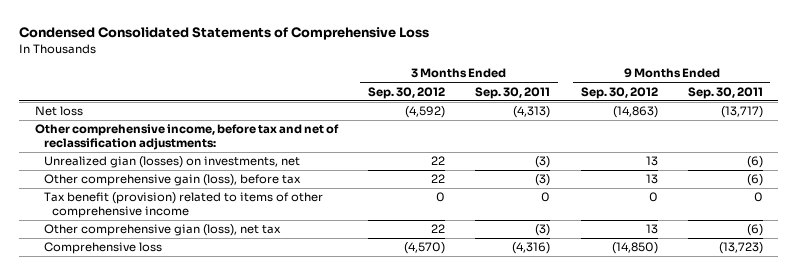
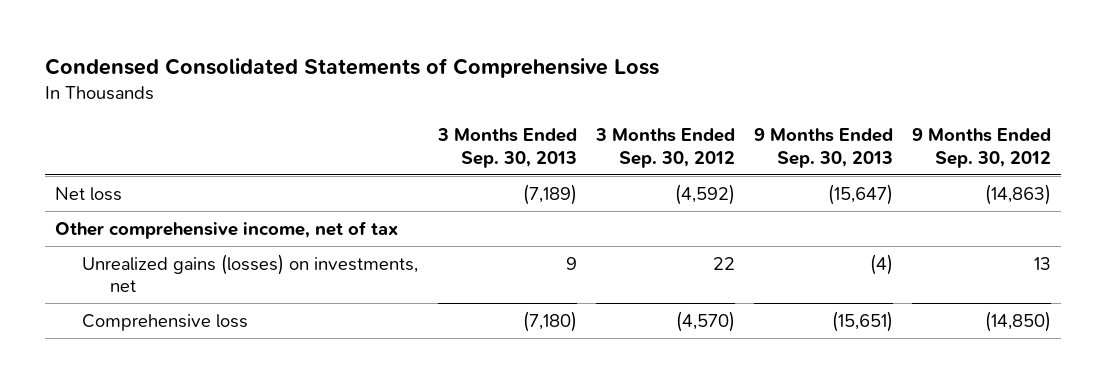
[475,86,551,99] Sep. 30, 2011 -> none
[687,86,763,99] Sep. 30, 2011 -> none
none -> [436,128,577,168] 3 Months Ended Sep. 30, 2013
none -> [753,128,893,168] 9 Months Ended Sep. 30, 2013
[43,174,301,187] Other comprehensive gain (loss), before tax -> none
[43,192,323,218] Tax benefit (provision) related to items of other comprehensive income -> none
[43,224,281,237] Other comprehensive gian (loss), net tax -> none
[34,124,339,150] Other comprehensive income, before tax and net of reclassification adjustments: -> [54,220,398,239] Other comprehensive income, net of tax
[43,156,300,169] Unrealized gian (losses) on investments, net -> [82,253,419,293] Unrealized gains (losses) on investments, net

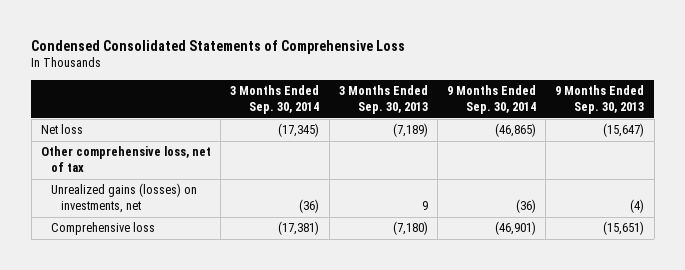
[594,128,735,168] 3 Months Ended Sep. 30, 2012 -> none
[912,128,1052,168] 9 Months Ended Sep. 30, 2012 -> none
none -> [230,85,320,114] 3 Months Ended Sep. 30, 2014
none -> [447,85,537,114] 9 Months Ended Sep. 30, 2014
[54,220,398,239] Other comprehensive income, net of tax -> [41,146,212,173] Other comprehensive loss, net of tax

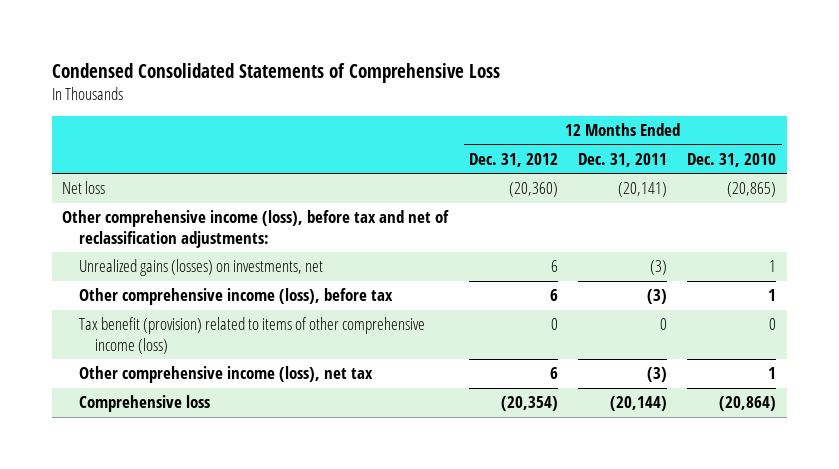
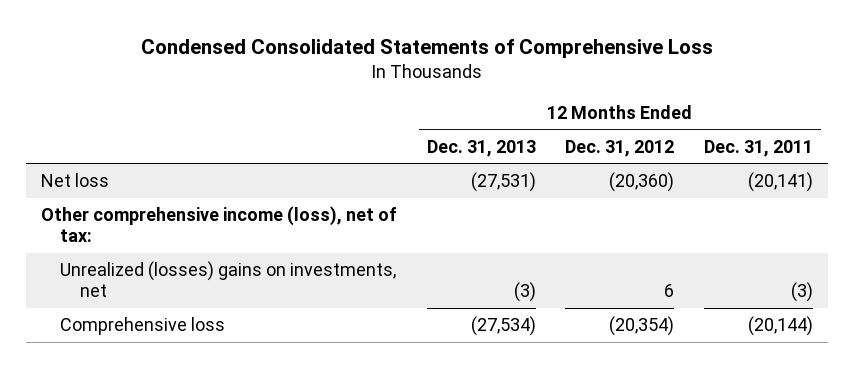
[687,152,777,167] Dec. 31, 2010 -> none
none -> [426,139,536,157] Dec. 31, 2013
[78,288,393,306] Other comprehensive income (loss), before tax -> none
[78,317,425,354] Tax benefit (provision) related to items of other comprehensive income (loss) -> none
[78,366,373,384] Other comprehensive income (loss), net tax -> none
[62,210,450,248] Other comprehensive income (loss), before tax and net of reclassification adjustments: -> [40,206,397,243] Other comprehensive income (loss), net of tax:
[78,259,323,277] Unrealized gains (losses) on investments, net -> [60,261,397,298] Unrealized (losses) gains on investments, net

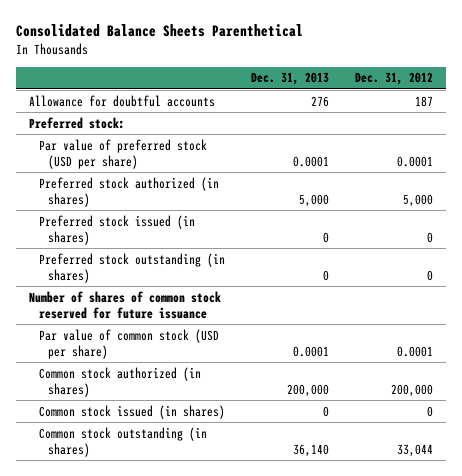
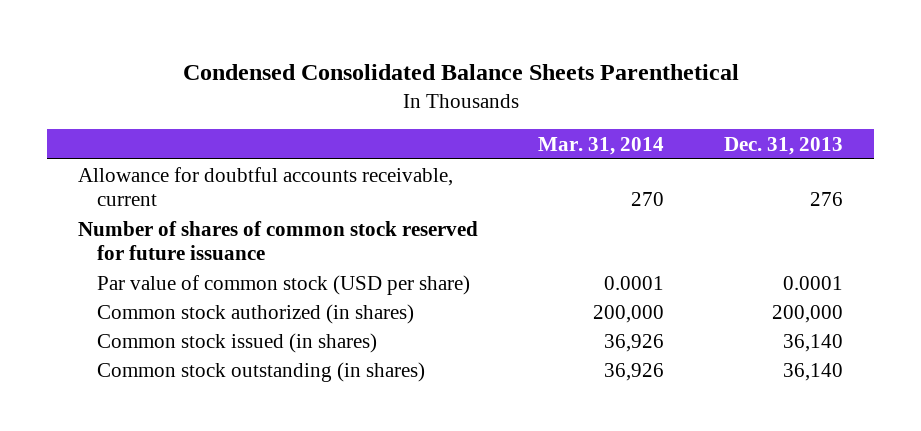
[16,24,304,38] Consolidated Balance Sheets Parenthetical -> [182,63,739,80] Condensed Consolidated Balance Sheets Parenthetical
[354,72,433,86] Dec. 31, 2012 -> none
none -> [538,136,665,155] Mar. 31, 2014
[29,116,126,129] Preferred stock: -> none
[38,138,207,170] Par value of preferred stock (USD per share) -> none
[38,176,219,208] Preferred stock authorized (in shares) -> none
[38,214,195,246] Preferred stock issued (in shares) -> none
[38,252,225,284] Preferred stock outstanding (in shares) -> none
[29,94,216,107] Allowance for doubtful accounts -> [77,166,453,206] Allowance for doubtful accounts receivable, current
[322,405,329,417] 0 -> [783,333,844,352] 36,140

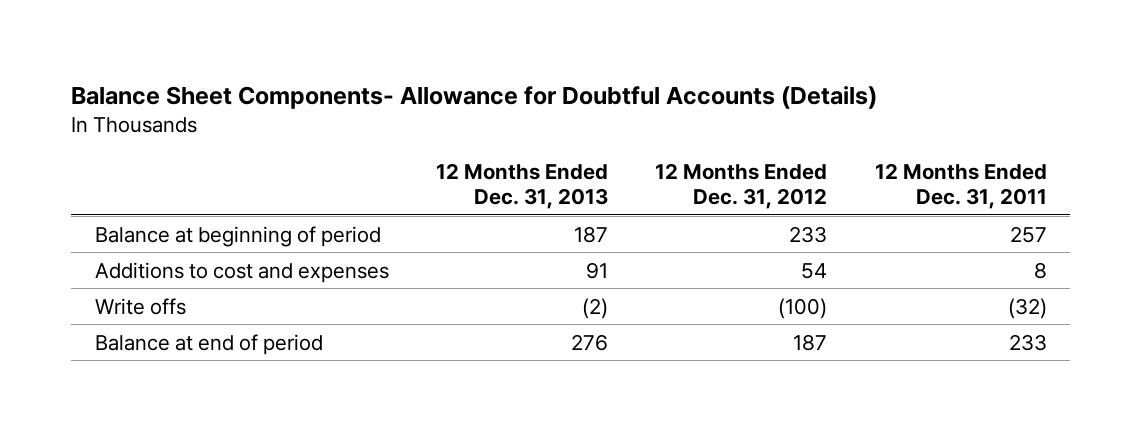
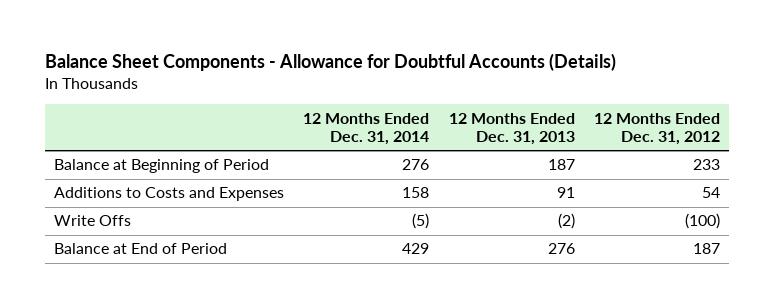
[71,86,878,110] Balance Sheet Components- Allowance for Doubtful Accounts (Details) -> [44,53,616,72] Balance Sheet Components - Allowance for Doubtful Accounts (Details)
[874,163,1047,210] 12 Months Ended Dec. 31, 2011 -> none
none -> [303,112,430,145] 12 Months Ended Dec. 31, 2014
[95,225,382,247] Balance at beginning of period -> [54,159,270,174] Balance at Beginning of Period
[95,261,390,283] Additions to cost and expenses -> [54,187,285,202] Additions to Costs and Expenses
[95,297,187,315] Write offs -> [54,215,132,227] Write Offs
[95,333,324,355] Balance at end of period -> [54,243,228,255] Balance at End of Period

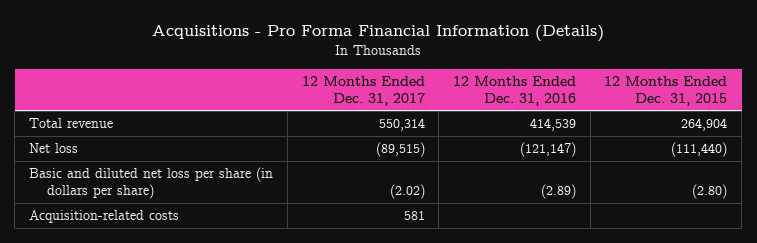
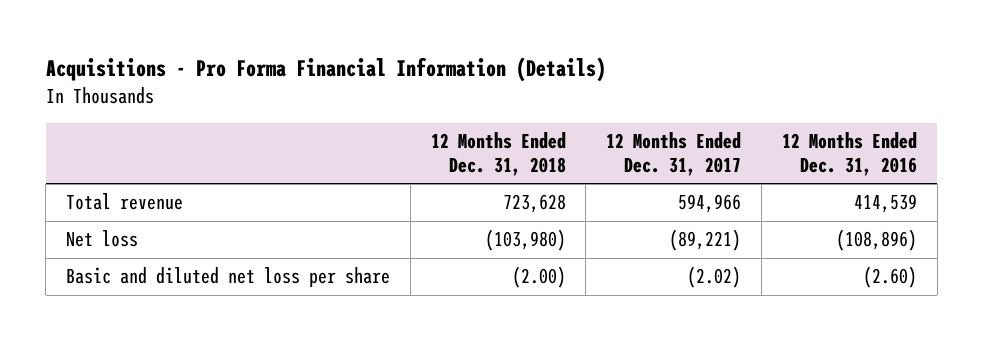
[604,76,728,106] 12 Months Ended Dec. 31, 2015 -> none
none -> [430,132,566,176] 12 Months Ended Dec. 31, 2018
[29,210,180,224] Acquisition-related costs -> none
[378,118,425,132] 550,314 -> [678,194,742,214] 594,966
[375,142,425,158] (89,515) -> [669,229,742,252] (89,221)
[520,142,577,158] (121,147) -> [836,229,918,252] (108,896)
[29,167,274,199] Basic and diluted net loss per share (in dollars per share) -> [65,267,390,288] Basic and diluted net loss per share
[541,183,577,199] (2.89) -> [863,266,918,289] (2.60)

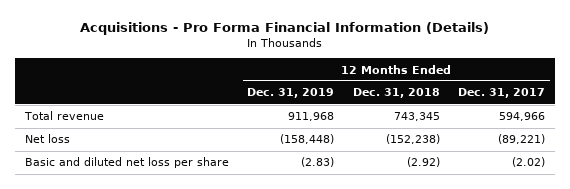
[782,132,918,176] 12 Months Ended Dec. 31, 2016 -> none
none -> [247,88,335,99] Dec. 31, 2019
[502,194,566,214] 723,628 -> [393,112,440,122] 743,345
[484,229,566,252] (103,980) -> [385,134,440,145] (152,238)
[511,266,566,289] (2.00) -> [406,157,440,168] (2.92)

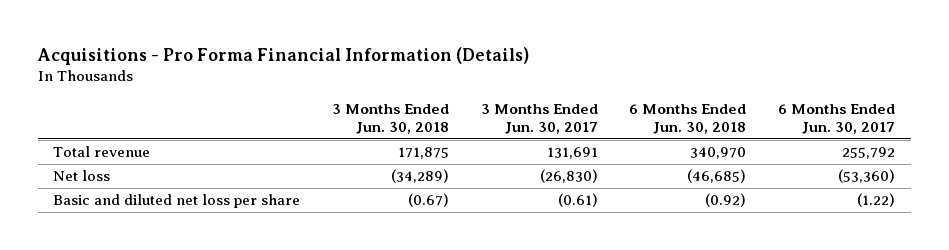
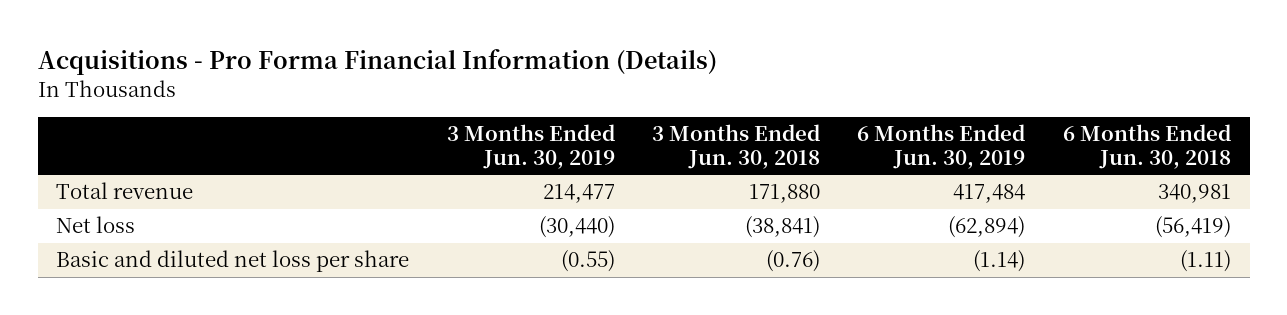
[480,103,598,135] 3 Months Ended Jun. 30, 2017 -> none
[778,103,896,135] 6 Months Ended Jun. 30, 2017 -> none
none -> [446,124,615,169] 3 Months Ended Jun. 30, 2019
none -> [857,124,1026,169] 6 Months Ended Jun. 30, 2019
[398,147,450,160] 171,875 -> [749,184,821,204] 171,880
[690,147,747,160] 340,970 -> [1157,184,1231,204] 340,981
[391,169,450,184] (34,289) -> [745,216,821,239] (38,841)
[687,169,747,184] (46,685) -> [1154,216,1231,239] (56,419)
[408,193,450,208] (0.67) -> [766,250,821,273] (0.76)
[705,193,747,208] (0.92) -> [1179,250,1231,273] (1.11)

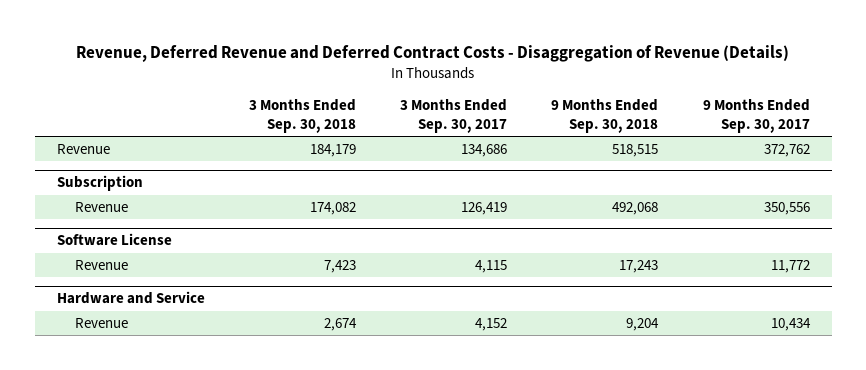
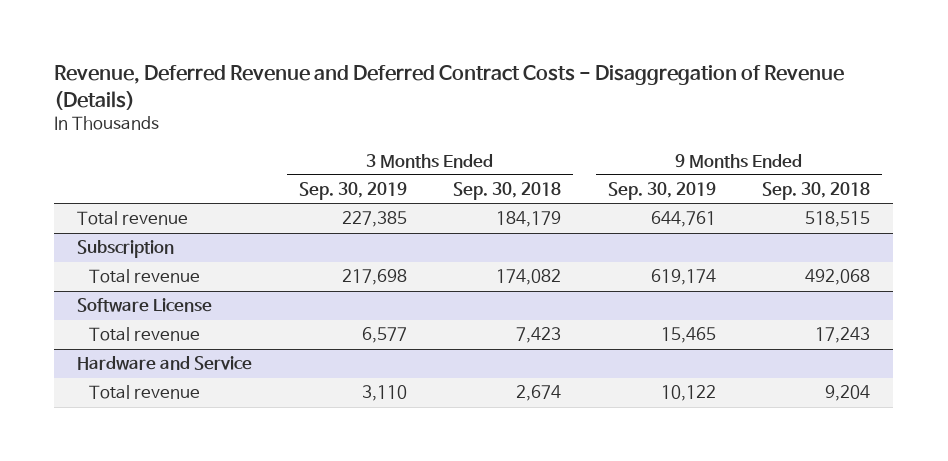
[400,98,508,133] 3 Months Ended Sep. 30, 2017 -> none
[702,98,810,133] 9 Months Ended Sep. 30, 2017 -> none
none -> [298,182,407,201] Sep. 30, 2019
none -> [607,182,716,201] Sep. 30, 2019
[56,143,110,154] Revenue -> [77,211,189,226] Total revenue
[74,201,128,212] Revenue -> [89,269,201,284] Total revenue
[74,259,128,270] Revenue -> [89,327,201,342] Total revenue
[74,317,128,328] Revenue -> [89,385,201,400] Total revenue

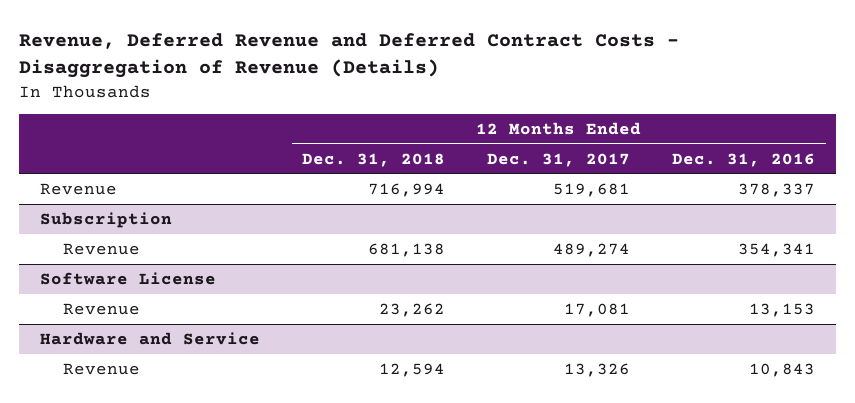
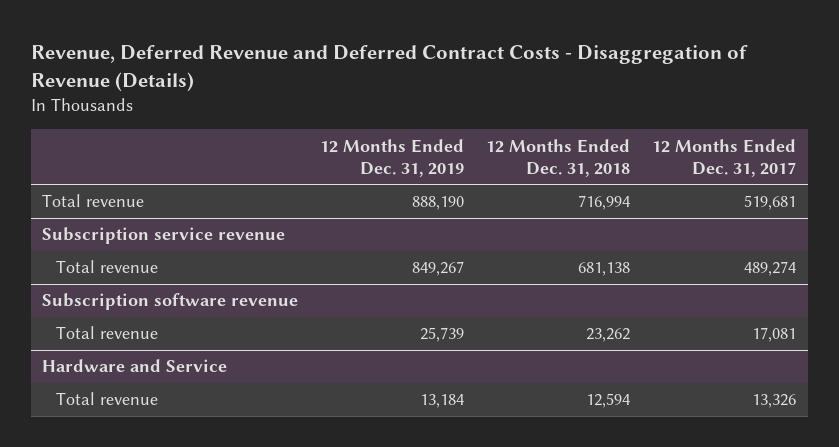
[672,152,816,167] Dec. 31, 2016 -> none
none -> [320,138,465,177] 12 Months Ended Dec. 31, 2019
[40,182,118,195] Revenue -> [42,194,145,208] Total revenue
[40,211,173,228] Subscription -> [42,227,286,245] Subscription service revenue
[62,242,140,255] Revenue -> [55,260,158,274] Total revenue
[40,271,217,285] Software License -> [42,293,299,311] Subscription software revenue
[62,302,140,315] Revenue -> [55,326,158,340] Total revenue
[62,362,140,375] Revenue -> [55,392,158,406] Total revenue

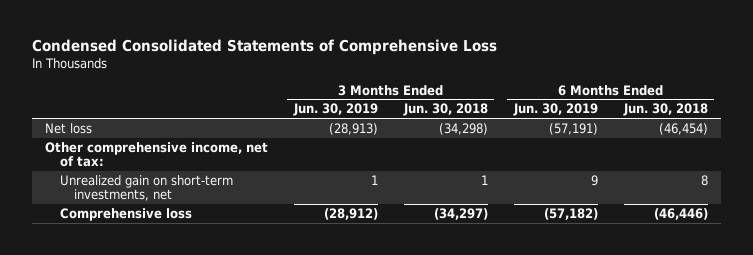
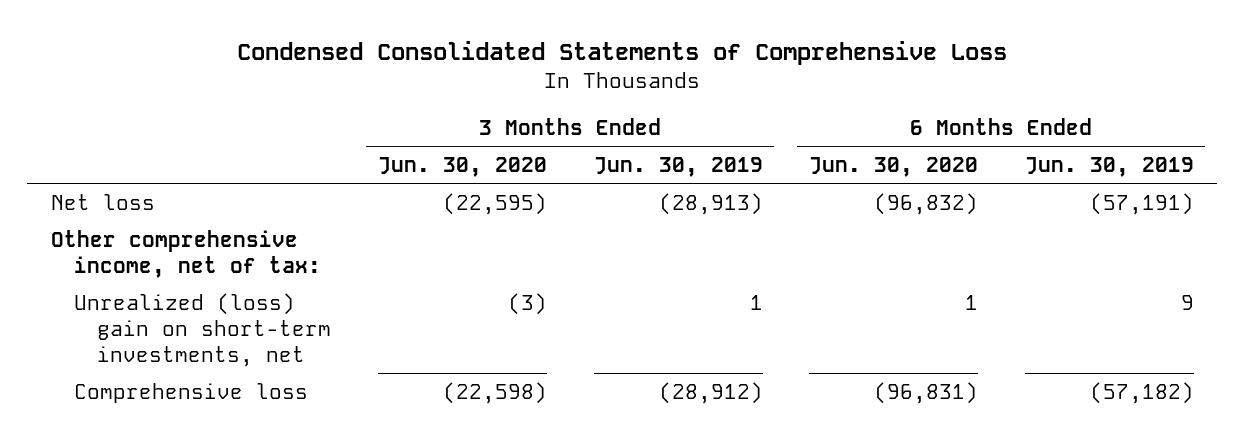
[402,103,488,117] Jun. 30, 2018 -> none
[622,103,708,117] Jun. 30, 2018 -> none
none -> [377,157,547,178] Jun. 30, 2020
none -> [809,157,979,178] Jun. 30, 2020
[59,174,233,202] Unrealized gain on short-term investments, net -> [74,292,332,367] Unrealized (loss) gain on short-term investments, net

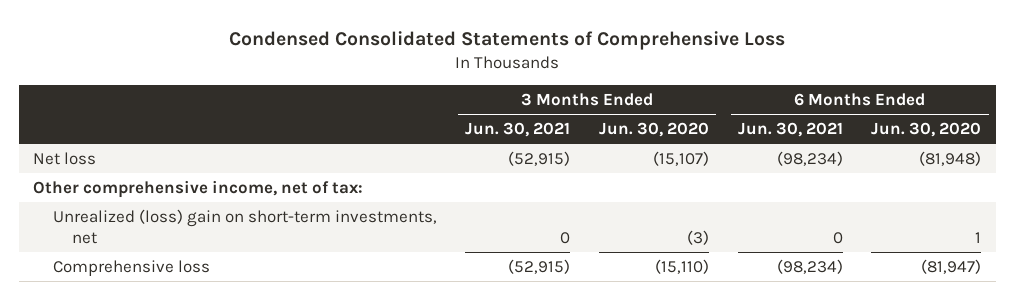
[593,157,763,178] Jun. 30, 2019 -> none
[1024,157,1194,178] Jun. 30, 2019 -> none
none -> [465,122,571,138] Jun. 30, 2021
none -> [737,122,843,138] Jun. 30, 2021
[442,192,547,215] (22,595) -> [653,150,710,166] (15,107)
[874,192,979,215] (96,832) -> [919,150,982,166] (81,948)
[442,381,547,404] (22,598) -> [655,258,710,274] (15,110)
[874,381,979,404] (96,831) -> [921,258,982,274] (81,947)

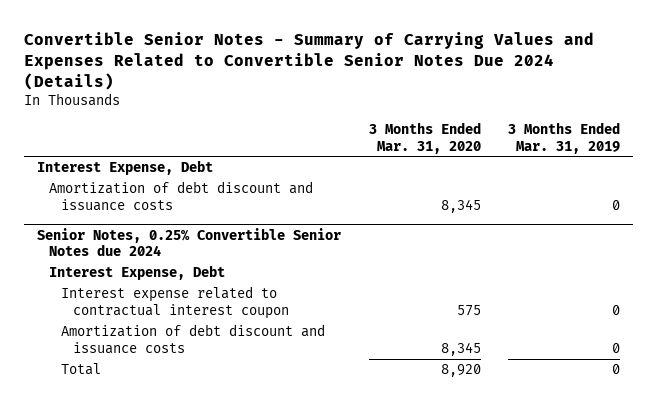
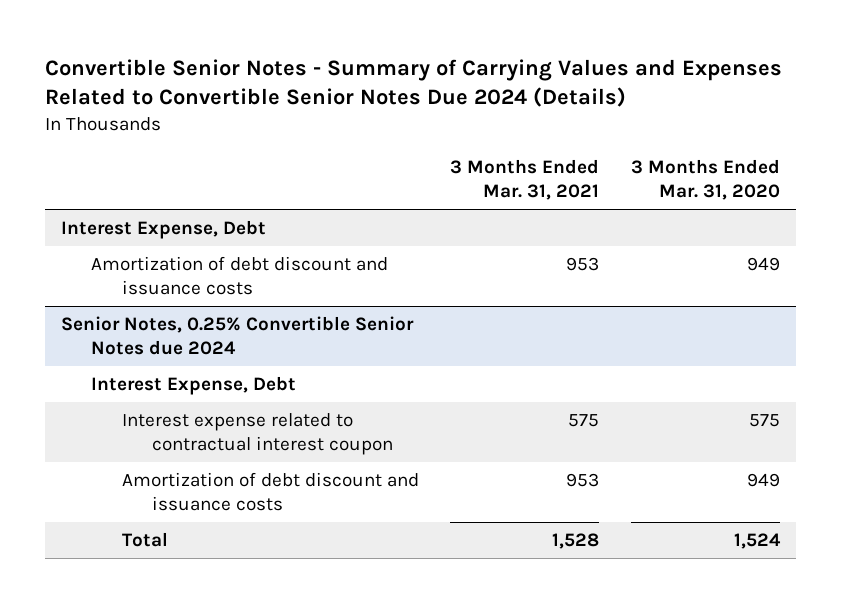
[507,121,620,154] 3 Months Ended Mar. 31, 2019 -> none
none -> [450,159,600,200] 3 Months Ended Mar. 31, 2021
[440,198,481,213] 8,345 -> [747,257,781,272] 949
[440,341,481,356] 8,345 -> [747,473,781,488] 949
[440,364,481,378] 8,920 -> [734,533,782,550] 1,524

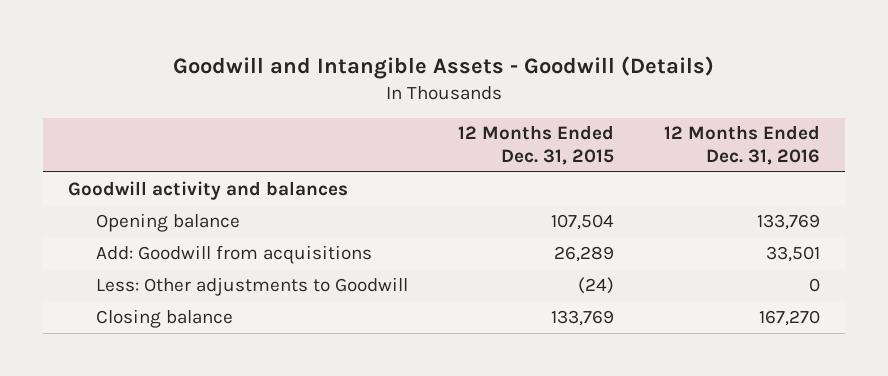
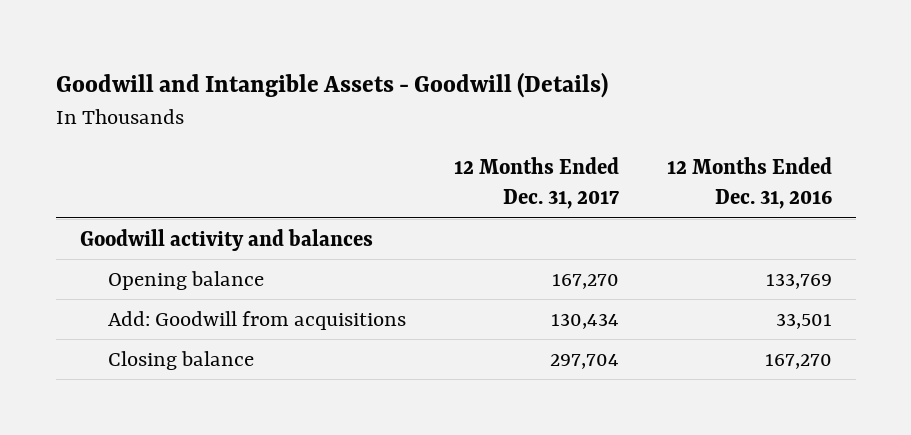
[457,125,614,165] 12 Months Ended Dec. 31, 2015 -> none
none -> [453,156,619,210] 12 Months Ended Dec. 31, 2017
[95,276,408,296] Less: Other adjustments to Goodwill -> none

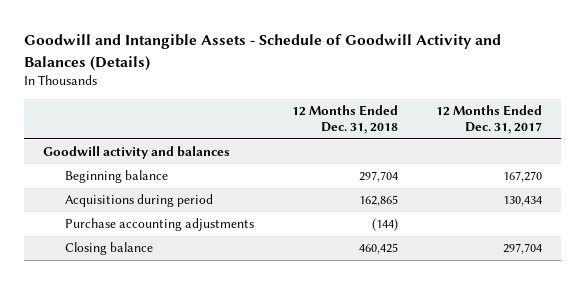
[55,72,608,99] Goodwill and Intangible Assets - Goodwill (Details) -> [24,34,502,71] Goodwill and Intangible Assets - Schedule of Goodwill Activity and Balances (Details)
[666,156,832,210] 12 Months Ended Dec. 31, 2016 -> none
none -> [291,104,398,135] 12 Months Ended Dec. 31, 2018
[108,270,265,290] Opening balance -> [64,170,168,184] Beginning balance
[108,310,407,330] Add: Goodwill from acquisitions -> [64,194,213,208] Acquisitions during period
none -> [64,218,254,232] Purchase accounting adjustments

